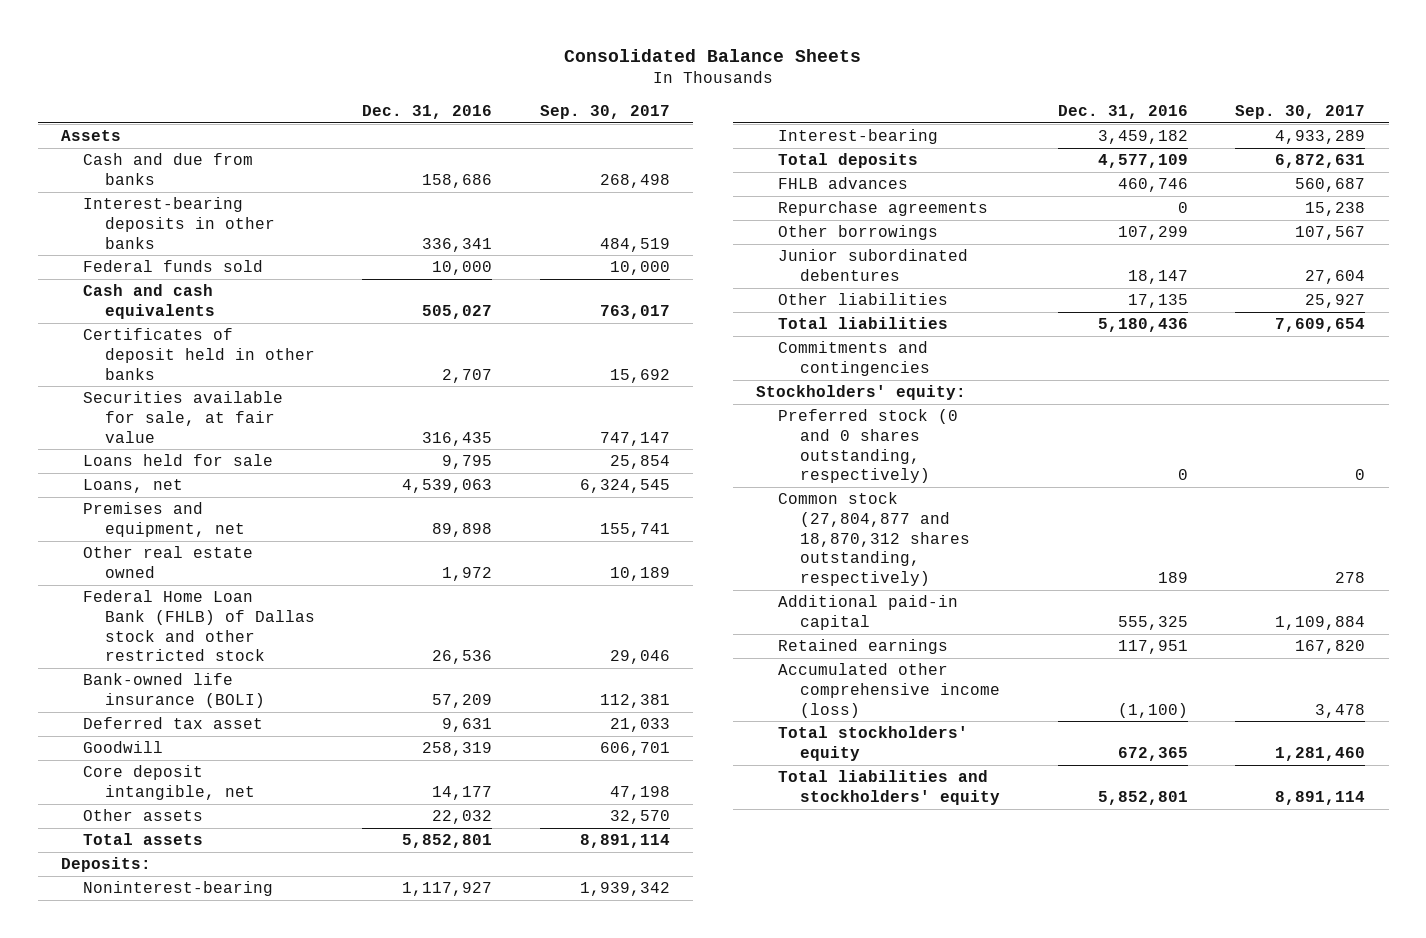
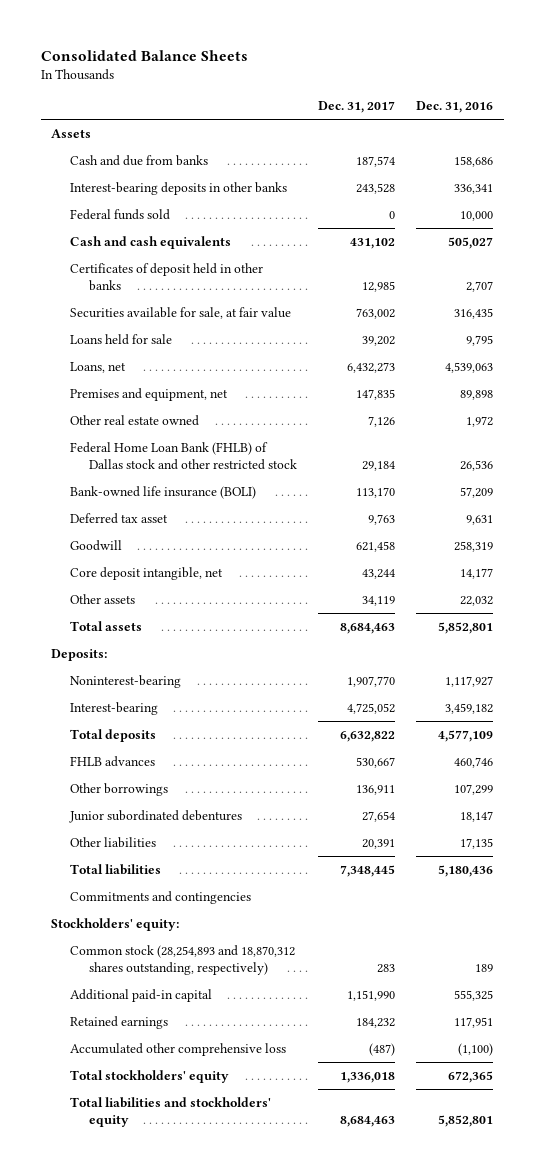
[539,105,670,120] Sep. 30, 2017 -> none
none -> [318,101,396,114] Dec. 31, 2017
[778,201,989,217] Repurchase agreements -> none
[778,409,959,484] Preferred stock (0 and 0 shares outstanding, respectively) -> none
[778,492,971,587] Common stock (27,804,877 and 18,870,312 shares outstanding, respectively) -> [70,944,296,975] Common stock (28,254,893 and 18,870,312 shares outstanding, respectively)
[778,663,1001,718] Accumulated other comprehensive income (loss) -> [70,1042,287,1056] Accumulated other comprehensive loss

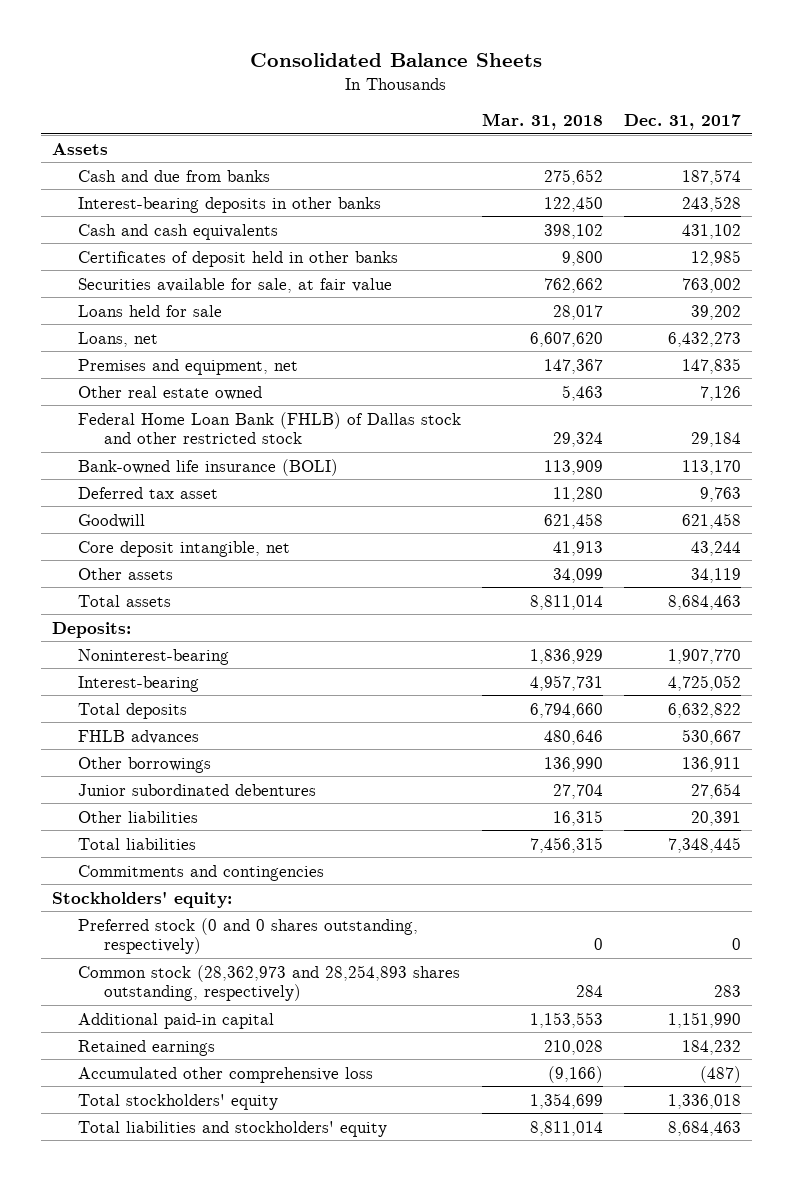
[416,101,494,114] Dec. 31, 2016 -> none
none -> [482,112,604,130] Mar. 31, 2018
[70,208,171,220] Federal funds sold -> none
none -> [77,917,418,955] Preferred stock (0 and 0 shares outstanding, respectively)
[70,944,296,975] Common stock (28,254,893 and 18,870,312 shares outstanding, respectively) -> [77,964,460,1002] Common stock (28,362,973 and 28,254,893 shares outstanding, respectively)

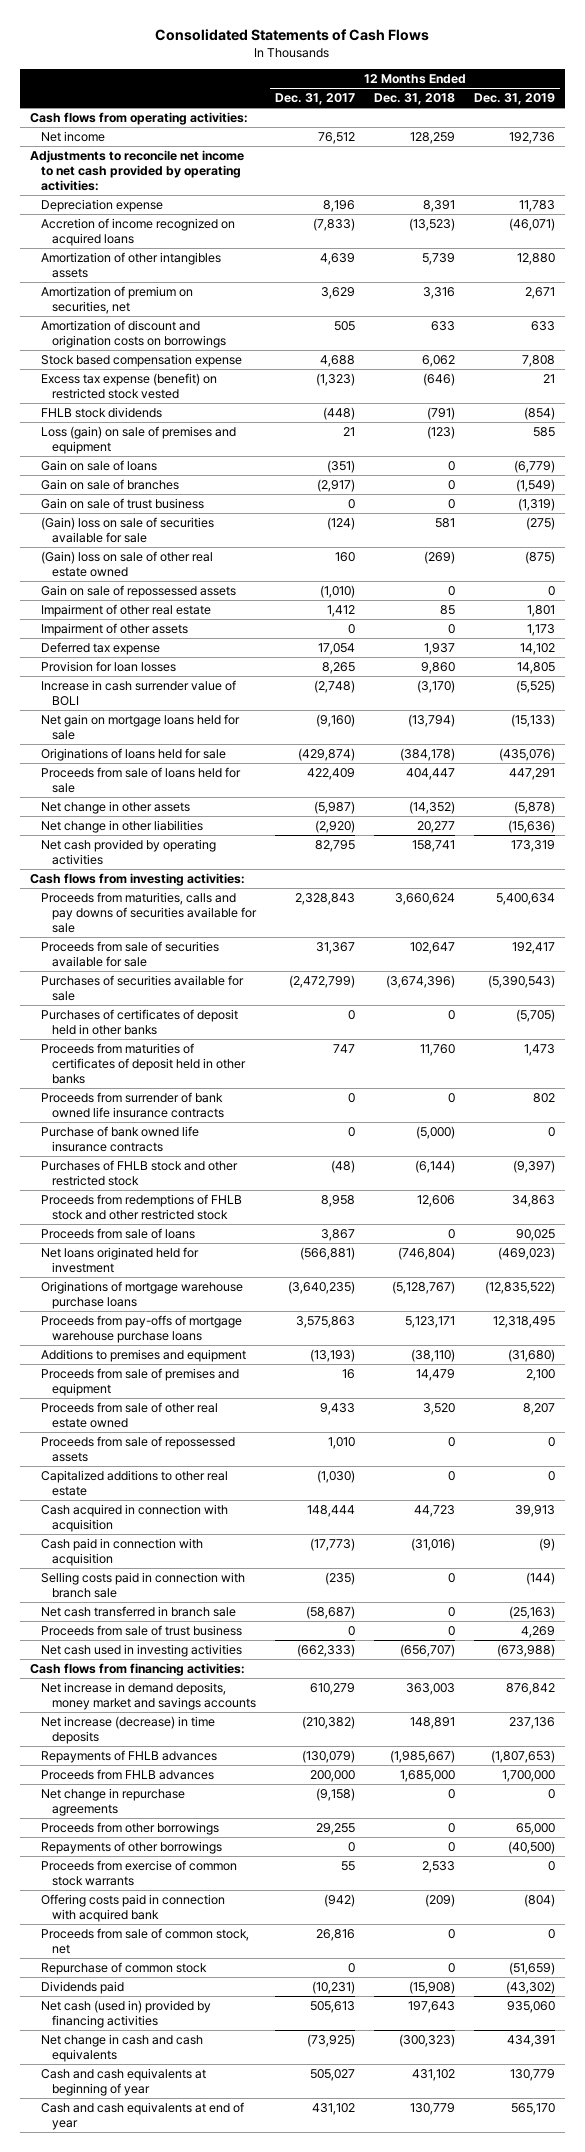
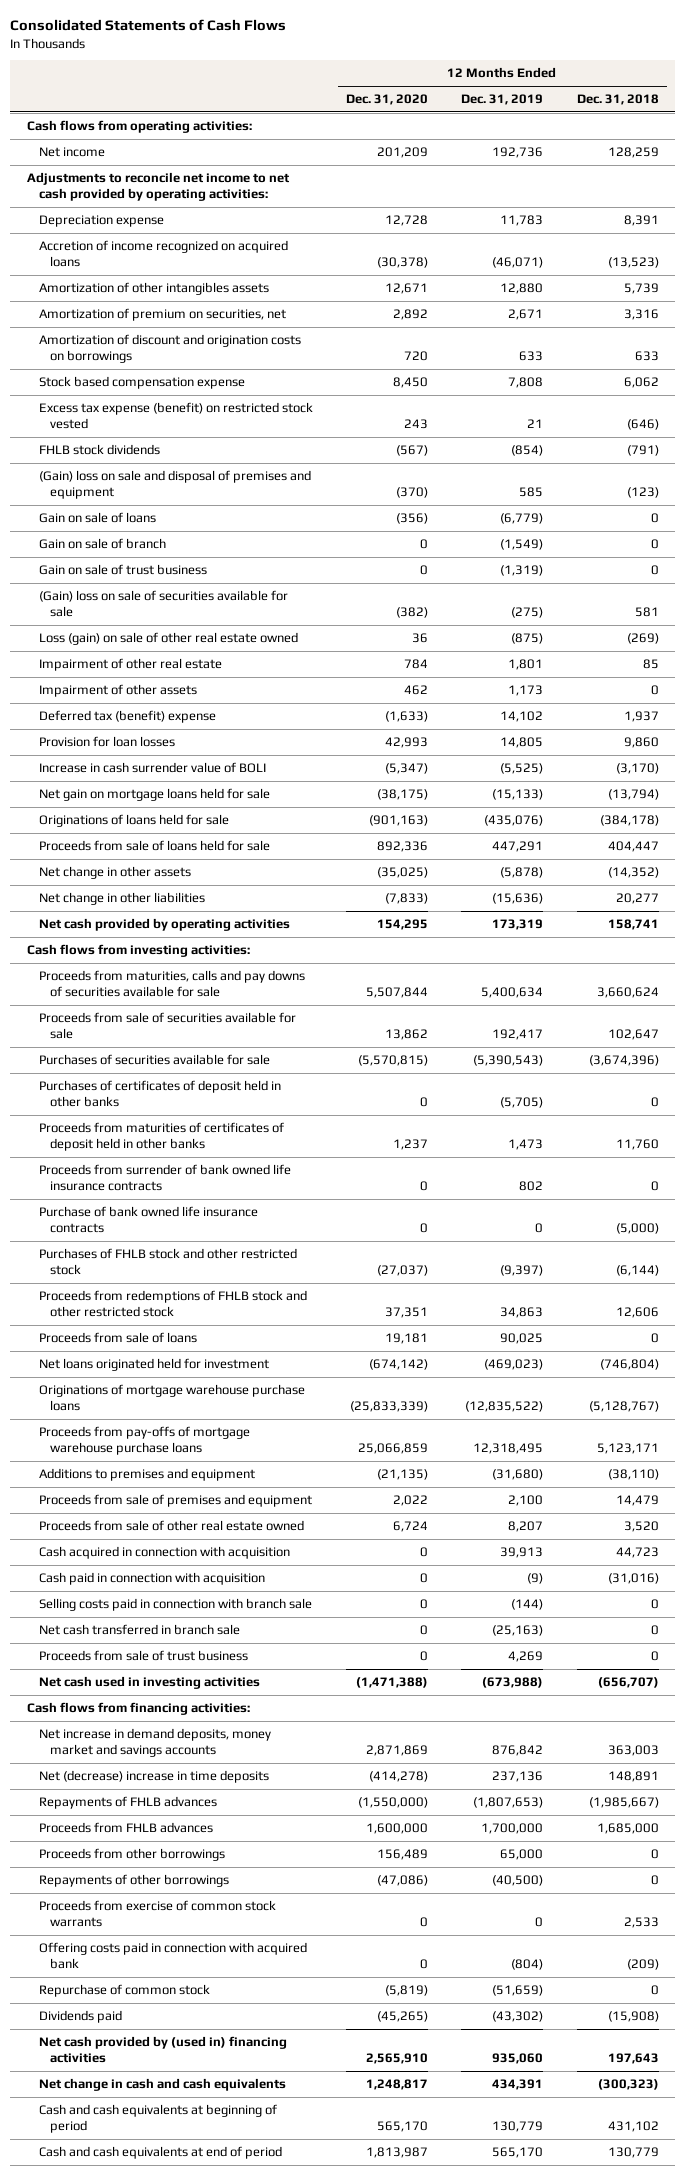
[275,93,356,106] Dec. 31, 2017 -> none
none -> [345,94,428,106] Dec. 31, 2020
[40,425,236,455] Loss (gain) on sale of premises and equipment -> [38,469,311,499] (Gain) loss on sale and disposal of premises and equipment
[40,478,179,490] Gain on sale of branches -> [38,537,166,549] Gain on sale of branch
[40,584,236,598] Gain on sale of repossessed assets -> none
[40,550,213,578] (Gain) loss on sale of other real estate owned -> [38,631,298,645] Loss (gain) on sale of other real estate owned
[40,641,160,655] Deferred tax expense -> [38,709,216,723] Deferred tax (benefit) expense
[40,1435,235,1463] Proceeds from sale of repossessed assets -> none
[40,1469,228,1497] Capitalized additions to other real estate -> none
[40,1715,215,1745] Net increase (decrease) in time deposits -> [38,1769,269,1783] Net (decrease) increase in time deposits
[40,1787,185,1817] Net change in repurchase agreements -> none
[40,1927,249,1955] Proceeds from sale of common stock, net -> none
[40,1999,211,2029] Net cash (used in) provided by financing activities -> [38,2035,287,2063] Net cash provided by (used in) financing activities
[40,2067,206,2097] Cash and cash equivalents at beginning of year -> [38,2103,277,2133] Cash and cash equivalents at beginning of period
[40,2101,244,2131] Cash and cash equivalents at end of year -> [38,2145,282,2159] Cash and cash equivalents at end of period

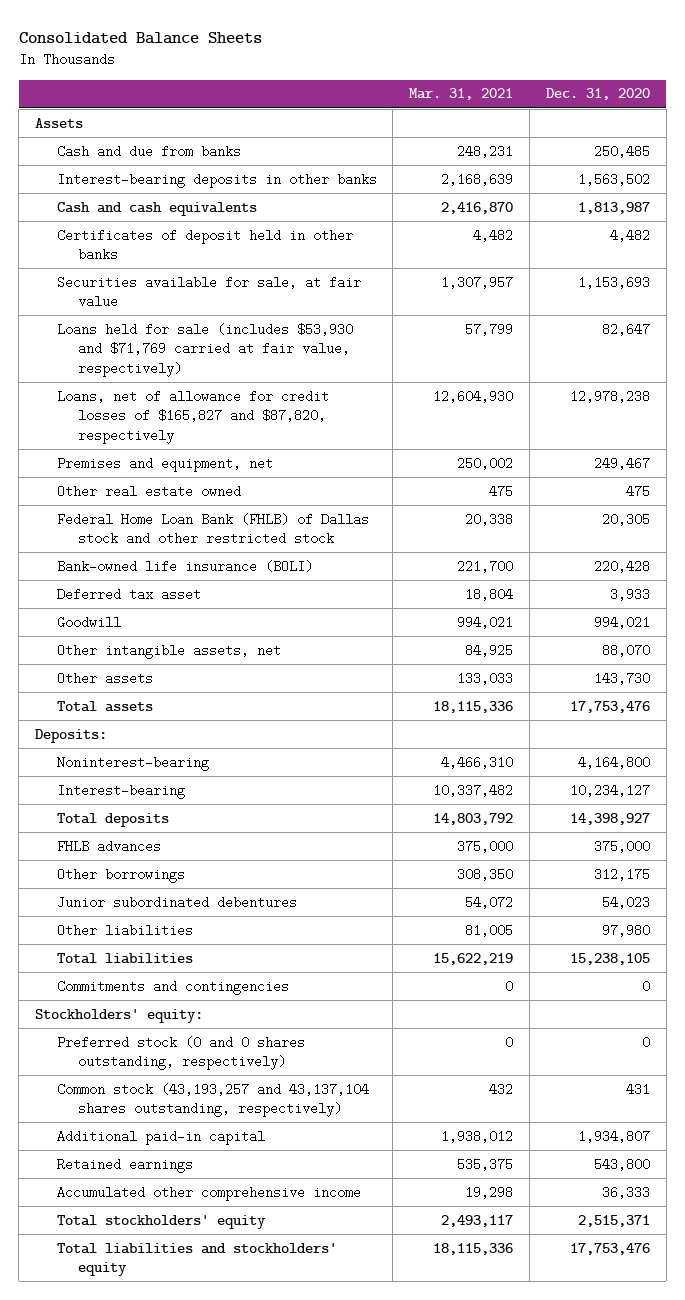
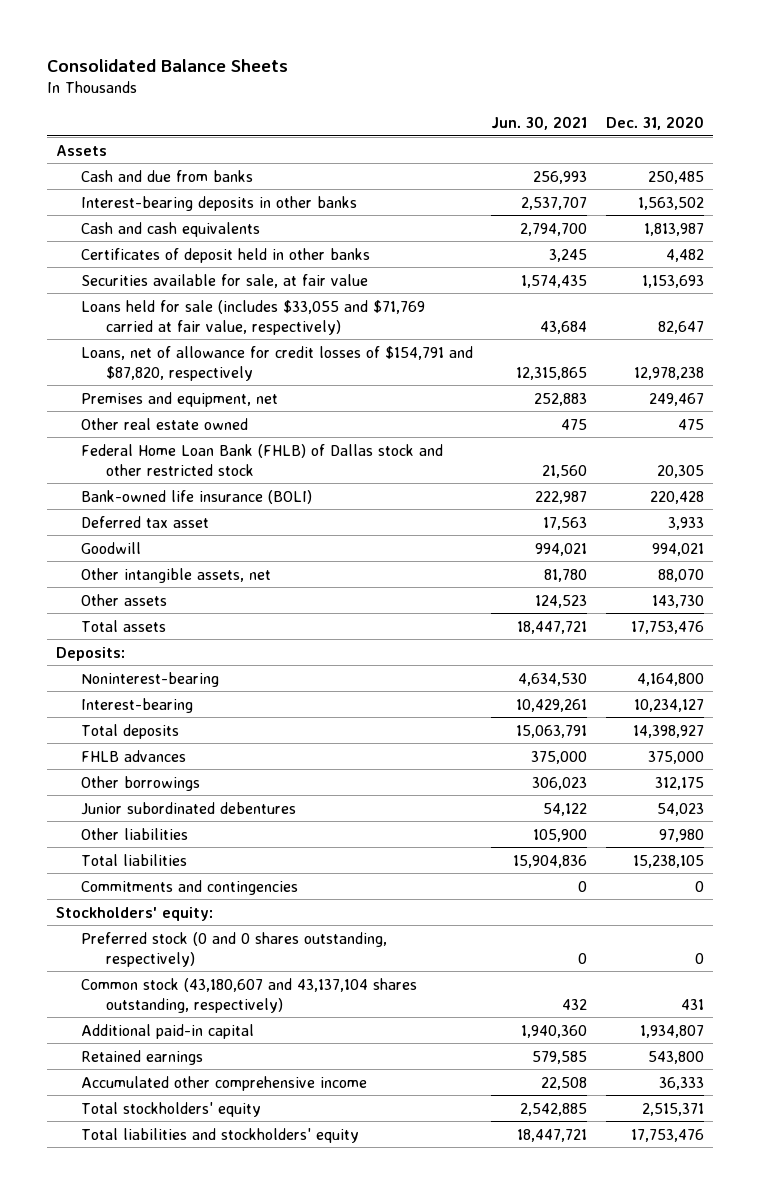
[409,88,514,101] Mar. 31, 2021 -> none
none -> [491,115,588,130] Jun. 30, 2021
[56,322,353,377] Loans held for sale (includes $53,930 and $71,769 carried at fair value, respectively) -> [80,299,425,335] Loans held for sale (includes $33,055 and $71,769 carried at fair value, respectively)
[56,389,329,444] Loans, net of allowance for credit losses of $165,827 and $87,820, respectively -> [80,345,473,381] Loans, net of allowance for credit losses of $154,791 and $87,820, respectively
[56,1082,369,1118] Common stock (43,193,257 and 43,137,104 shares outstanding, respectively) -> [80,977,417,1013] Common stock (43,180,607 and 43,137,104 shares outstanding, respectively)

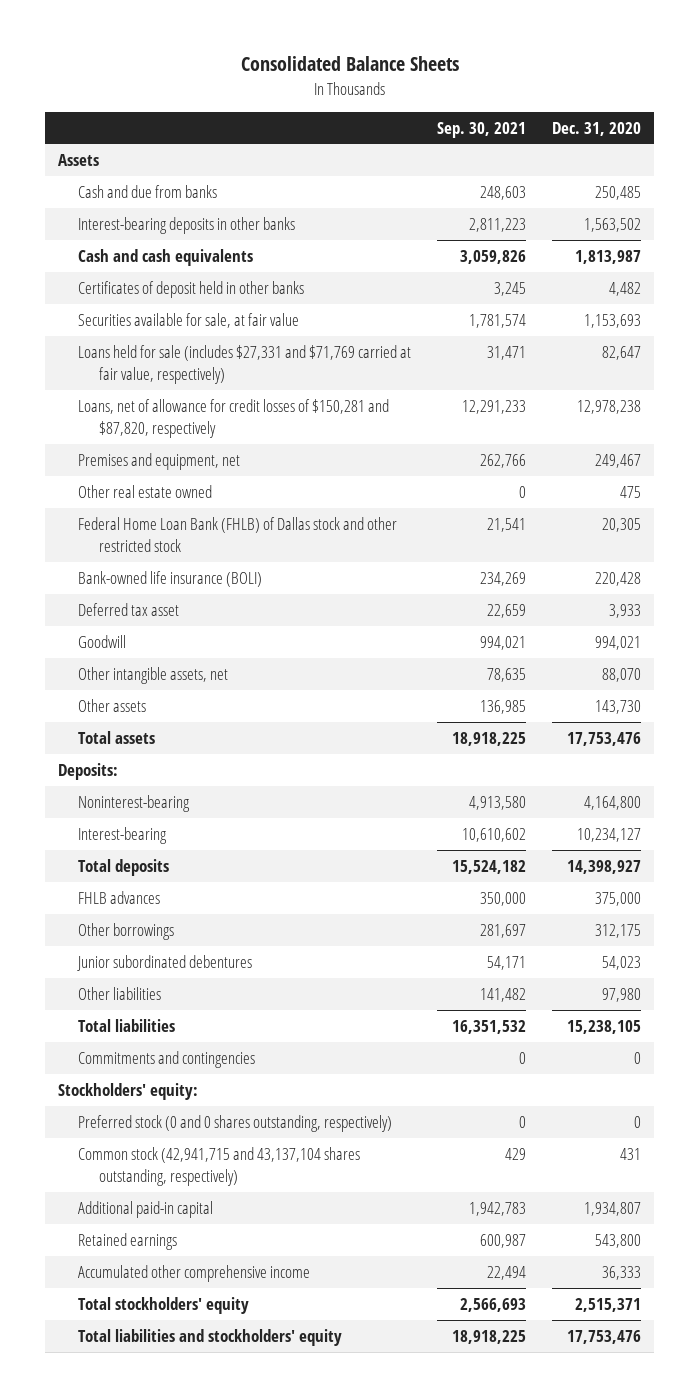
[491,115,588,130] Jun. 30, 2021 -> none
none -> [437,121,527,138] Sep. 30, 2021
[80,299,425,335] Loans held for sale (includes $33,055 and $71,769 carried at fair value, respectively) -> [78,344,412,384] Loans held for sale (includes $27,331 and $71,769 carried at fair value, respectively)
[80,345,473,381] Loans, net of allowance for credit losses of $154,791 and $87,820, respectively -> [78,398,390,438] Loans, net of allowance for credit losses of $150,281 and $87,820, respectively
[80,977,417,1013] Common stock (43,180,607 and 43,137,104 shares outstanding, respectively) -> [78,1146,361,1186] Common stock (42,941,715 and 43,137,104 shares outstanding, respectively)

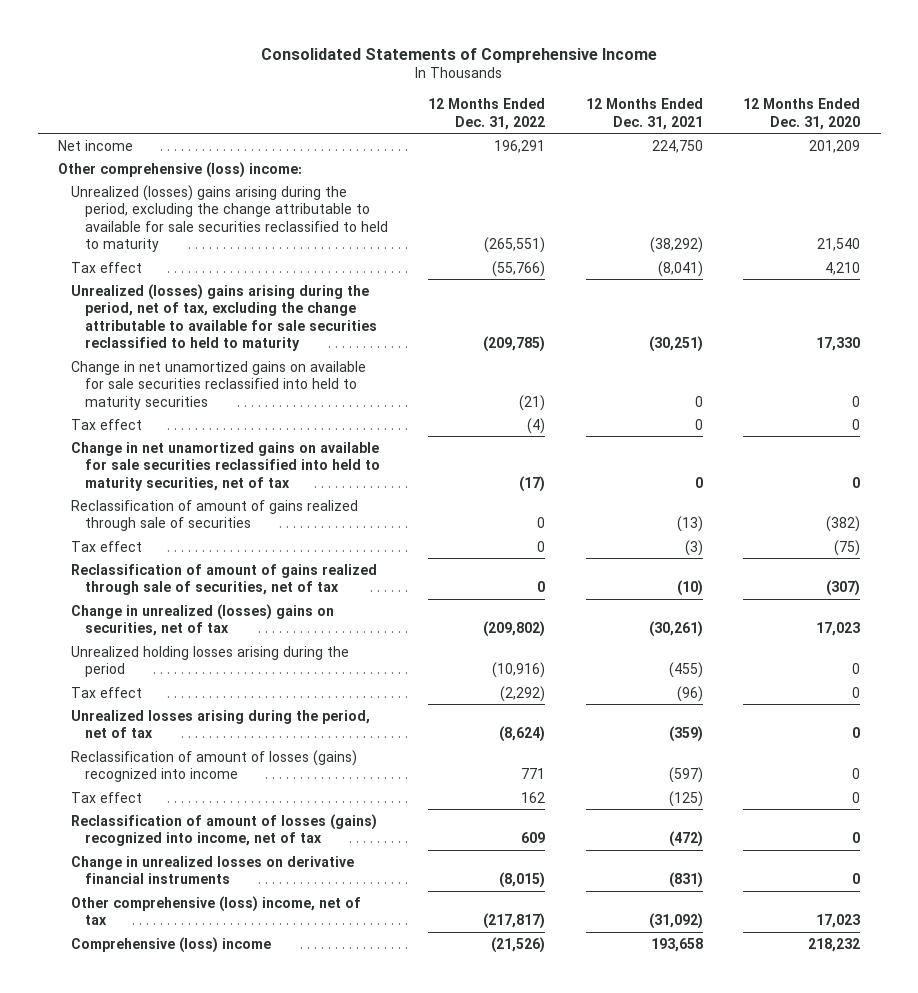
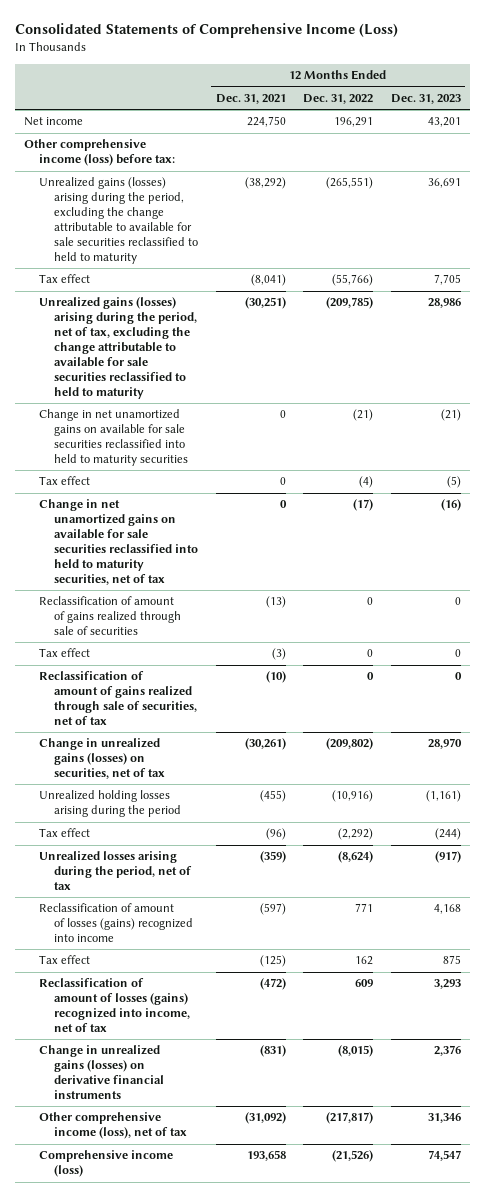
[261,47,658,63] Consolidated Statements of Comprehensive Income -> [14,23,398,39] Consolidated Statements of Comprehensive Income (Loss)
[743,98,861,130] 12 Months Ended Dec. 31, 2020 -> none
none -> [390,93,461,104] Dec. 31, 2023
[58,161,303,178] Other comprehensive (loss) income: -> [23,139,175,167] Other comprehensive income (loss) before tax:
[71,184,388,253] Unrealized (losses) gains arising during the period, excluding the change attributable to available for sale securities reclassified to held to maturity -> [38,177,198,265] Unrealized gains (losses) arising during the period, excluding the change attributable to available for sale securities reclassified to held to maturity
[71,283,377,352] Unrealized (losses) gains arising during the period, net of tax, excluding the change attributable to available for sale securities reclassified to held to maturity -> [38,297,197,399] Unrealized gains (losses) arising during the period, net of tax, excluding the change attributable to available for sale securities reclassified to held to maturity
[71,603,335,637] Change in unrealized (losses) gains on securities, net of tax -> [38,738,165,780] Change in unrealized gains (losses) on securities, net of tax
[71,855,355,885] Change in unrealized losses on derivative financial instruments -> [38,1045,164,1100] Change in unrealized gains (losses) on derivative financial instruments
[71,895,362,926] Other comprehensive (loss) income, net of tax -> [38,1112,187,1140] Other comprehensive income (loss), net of tax
[71,936,272,953] Comprehensive (loss) income -> [38,1150,173,1178] Comprehensive income (loss)

